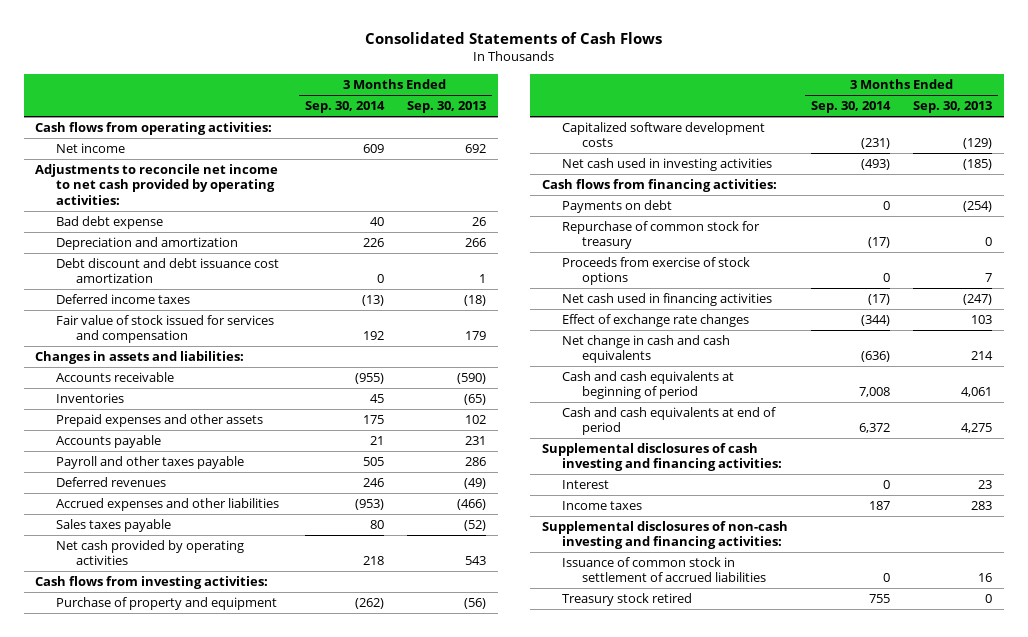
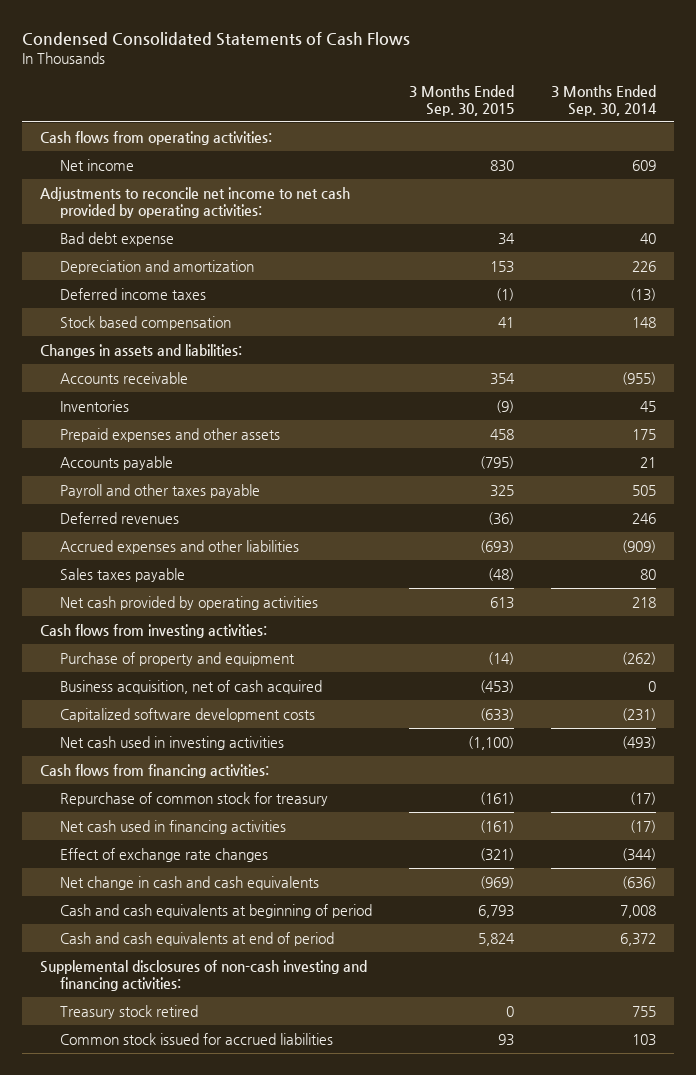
[364,31,662,44] Consolidated Statements of Cash Flows -> [22,31,411,46] Condensed Consolidated Statements of Cash Flows
[406,101,486,114] Sep. 30, 2013 -> none
none -> [408,84,514,116] 3 Months Ended Sep. 30, 2015
[55,258,279,284] Debt discount and debt issuance cost amortization -> none
[55,315,274,344] Fair value of stock issued for services and compensation -> none
none -> [59,315,231,330] Stock based compensation
[354,499,384,511] (953) -> [621,539,656,553] (909)
none -> [59,679,322,694] Business acquisition, net of cash acquired
[561,200,672,214] Payments on debt -> none
[561,257,750,286] Proceeds from exercise of stock options -> none
[541,443,782,472] Supplemental disclosures of cash investing and financing activities: -> none
[561,480,609,490] Interest -> none
[561,501,642,511] Income taxes -> none
[561,557,767,583] Issuance of common stock in settlement of accrued liabilities -> none
none -> [59,1032,333,1045] Common stock issued for accrued liabilities

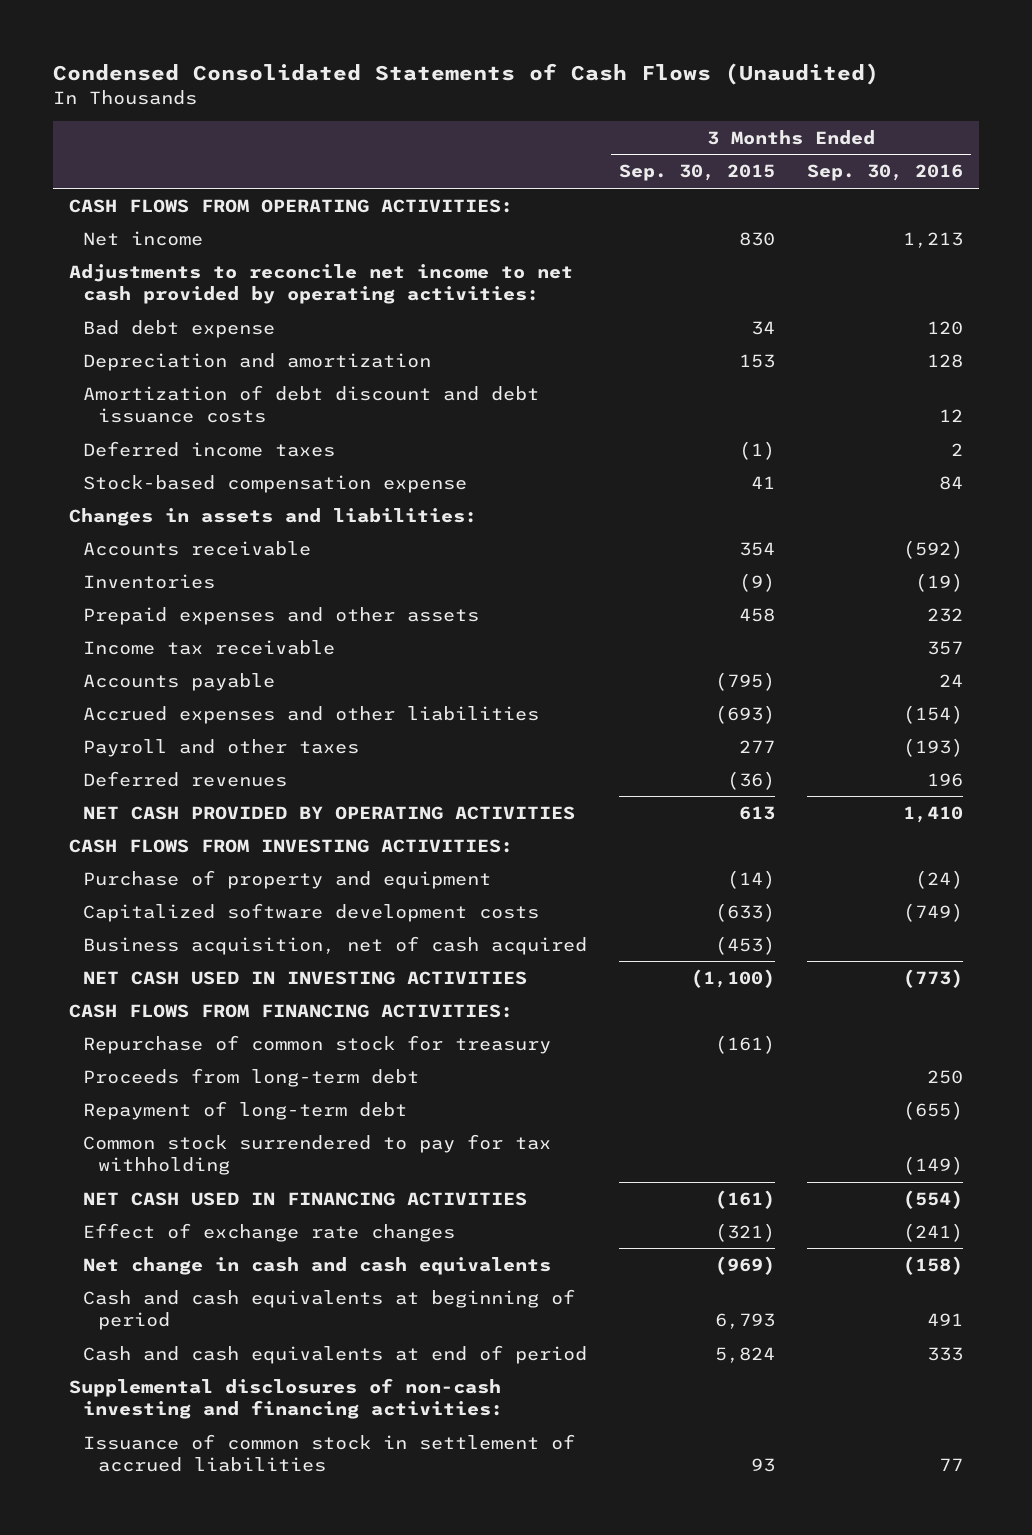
[22,31,411,46] Condensed Consolidated Statements of Cash Flows -> [53,63,880,86] Condensed Consolidated Statements of Cash Flows (Unaudited)
[550,84,657,116] 3 Months Ended Sep. 30, 2014 -> none
none -> [807,164,964,182] Sep. 30, 2016
[40,130,273,145] Cash flows from operating activities: -> [68,198,513,213] CASH FLOWS FROM OPERATING ACTIVITIES:
none -> [83,384,540,423] Amortization of debt discount and debt issuance costs
[59,315,231,330] Stock based compensation -> [83,474,468,493] Stock-based compensation expense
none -> [83,639,336,655] Income tax receivable
[59,483,260,498] Payroll and other taxes payable -> none
[59,567,185,582] Sales taxes payable -> none
none -> [83,738,360,757] Payroll and other taxes
[59,511,179,524] Deferred revenues -> [83,770,288,787] Deferred revenues
[59,595,318,610] Net cash provided by operating activities -> [83,805,576,820] NET CASH PROVIDED BY OPERATING ACTIVITIES
[40,623,268,638] Cash flows from investing activities: -> [68,838,513,853] CASH FLOWS FROM INVESTING ACTIVITIES:
[59,679,322,694] Business acquisition, net of cash acquired -> [83,935,588,955] Business acquisition, net of cash acquired
[59,735,284,750] Net cash used in investing activities -> [83,970,528,985] NET CASH USED IN INVESTING ACTIVITIES
[40,763,270,778] Cash flows from financing activities: -> [68,1003,513,1018] CASH FLOWS FROM FINANCING ACTIVITIES:
none -> [83,1067,420,1087] Proceeds from long-term debt
none -> [83,1100,408,1120] Repayment of long-term debt
none -> [83,1133,552,1175] Common stock surrendered to pay for tax withholding
[59,819,286,834] Net cash used in financing activities -> [83,1191,528,1206] NET CASH USED IN FINANCING ACTIVITIES
[59,1004,198,1019] Treasury stock retired -> none
[59,1032,333,1045] Common stock issued for accrued liabilities -> [83,1433,576,1472] Issuance of common stock in settlement of accrued liabilities

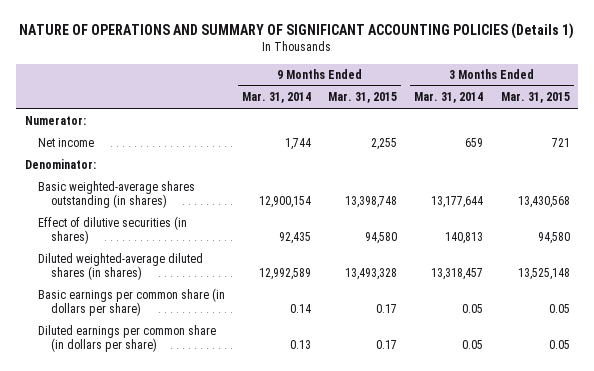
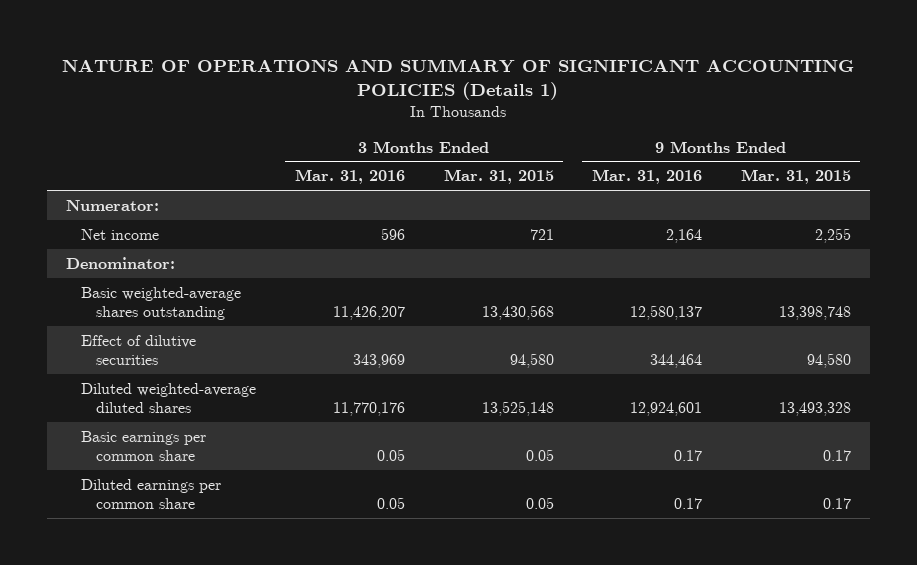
[242,92,312,104] Mar. 31, 2014 -> none
[414,92,484,104] Mar. 31, 2014 -> none
none -> [294,169,405,185] Mar. 31, 2016
none -> [592,169,703,185] Mar. 31, 2016
[37,180,195,208] Basic weighted-average shares outstanding (in shares) -> [81,286,242,321] Basic weighted-average shares outstanding
[37,215,187,244] Effect of dilutive securities (in shares) -> [81,334,197,366] Effect of dilutive securities
[37,252,203,280] Diluted weighted-average diluted shares (in shares) -> [81,382,257,414] Diluted weighted-average diluted shares
[37,287,225,316] Basic earnings per common share (in dollars per share) -> [81,430,207,462] Basic earnings per common share
[37,324,216,352] Diluted earnings per common share (in dollars per share) -> [81,478,222,510] Diluted earnings per common share

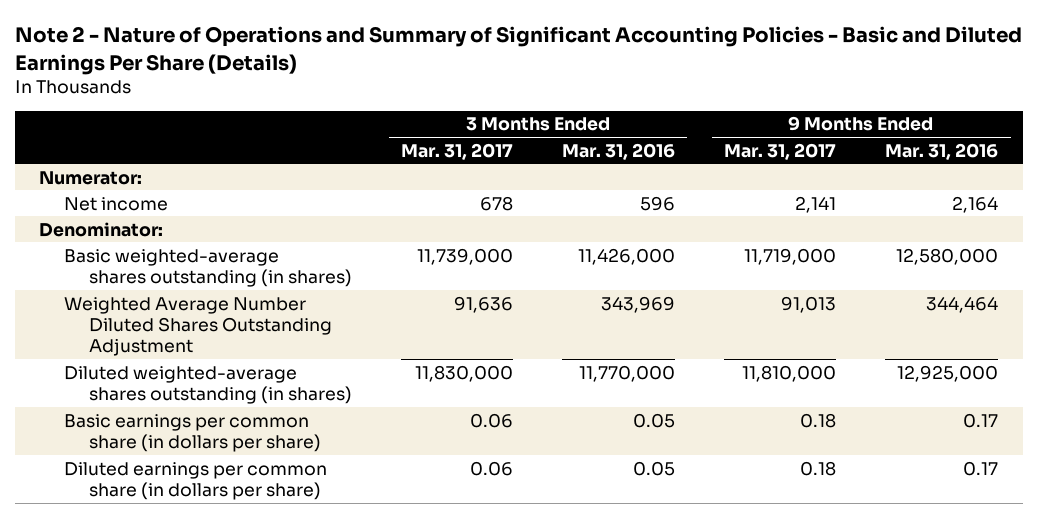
[62,58,855,101] NATURE OF OPERATIONS AND SUMMARY OF SIGNIFICANT ACCOUNTING POLICIES (Details 1) -> [14,26,1022,75] Note 2 - Nature of Operations and Summary of Significant Accounting Policies - Basic and Diluted Earnings Per Share (Details)
[443,169,554,185] Mar. 31, 2015 -> none
[740,169,851,185] Mar. 31, 2015 -> none
none -> [401,142,514,160] Mar. 31, 2017
none -> [724,142,837,160] Mar. 31, 2017
[81,286,242,321] Basic weighted-average shares outstanding -> [64,248,352,287] Basic weighted-average shares outstanding (in shares)
[332,306,405,321] 11,426,207 -> [578,247,676,265] 11,426,000
[630,305,703,321] 12,580,137 -> [896,247,999,265] 12,580,000
[81,334,197,366] Effect of dilutive securities -> [64,296,332,357] Weighted Average Number Diluted Shares Outstanding Adjustment
[81,382,257,414] Diluted weighted-average diluted shares -> [64,365,352,404] Diluted weighted-average shares outstanding (in shares)
[332,402,405,417] 11,770,176 -> [579,364,676,382] 11,770,000
[630,402,703,417] 12,924,601 -> [897,364,999,382] 12,925,000
[81,430,207,462] Basic earnings per common share -> [64,413,321,452] Basic earnings per common share (in dollars per share)
[81,478,222,510] Diluted earnings per common share -> [64,461,328,500] Diluted earnings per common share (in dollars per share)

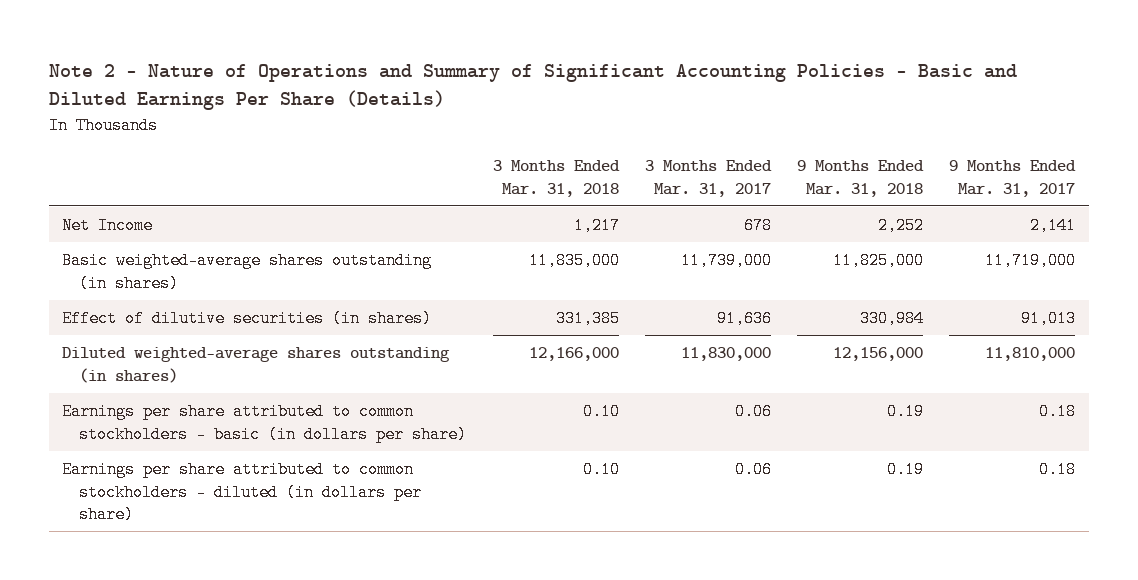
[562,142,676,160] Mar. 31, 2016 -> none
[885,142,999,160] Mar. 31, 2016 -> none
none -> [492,159,620,197] 3 Months Ended Mar. 31, 2018
none -> [797,159,925,197] 9 Months Ended Mar. 31, 2018
[39,170,143,185] Numerator: -> none
[39,221,164,237] Denominator: -> none
[64,196,169,211] Net income -> [62,217,154,235] Net Income
[64,296,332,357] Weighted Average Number Diluted Shares Outstanding Adjustment -> [62,310,433,328] Effect of dilutive securities (in shares)
[64,413,321,452] Basic earnings per common share (in dollars per share) -> [62,403,468,443] Earnings per share attributed to common stockholders - basic (in dollars per share)
[64,461,328,500] Diluted earnings per common share (in dollars per share) -> [62,461,423,524] Earnings per share attributed to common stockholders - diluted (in dollars per share)

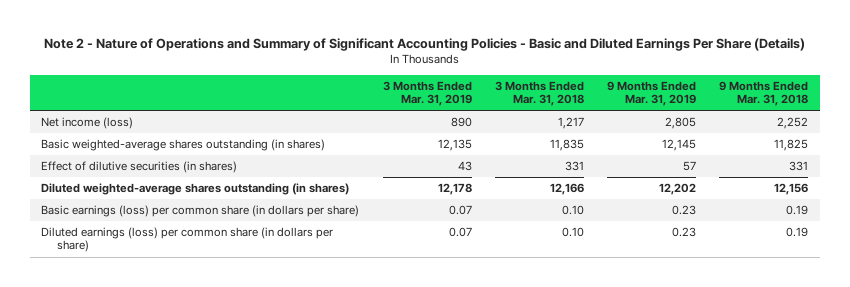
[644,159,772,197] 3 Months Ended Mar. 31, 2017 -> none
[949,159,1077,197] 9 Months Ended Mar. 31, 2017 -> none
none -> [382,80,472,107] 3 Months Ended Mar. 31, 2019
none -> [607,80,697,107] 9 Months Ended Mar. 31, 2019
[62,217,154,235] Net Income -> [41,117,134,130] Net income (loss)
[528,252,620,270] 11,835,000 -> [549,139,584,152] 11,835
[833,252,925,270] 11,825,000 -> [774,139,809,152] 11,825
[555,310,620,328] 331,385 -> [564,161,584,172] 331
[860,310,925,328] 330,984 -> [789,161,809,172] 331
[528,347,619,362] 12,166,000 -> [549,183,584,196] 12,166
[833,347,924,362] 12,156,000 -> [774,183,809,196] 12,156
[62,403,468,443] Earnings per share attributed to common stockholders - basic (in dollars per share) -> [41,205,360,218] Basic earnings (loss) per common share (in dollars per share)
[62,461,423,524] Earnings per share attributed to common stockholders - diluted (in dollars per share) -> [41,227,334,253] Diluted earnings (loss) per common share (in dollars per share)

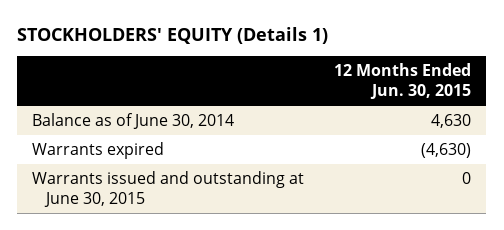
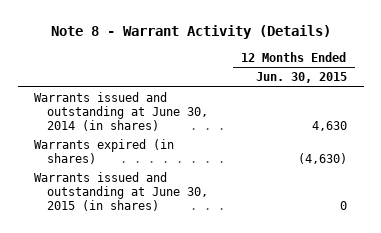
[17,26,329,44] STOCKHOLDERS' EQUITY (Details 1) -> [50,24,331,39] Note 8 - Warrant Activity (Details)
[32,113,235,130] Balance as of June 30, 2014 -> [34,92,209,131] Warrants issued and outstanding at June 30, 2014 (in shares)
[32,142,165,160] Warrants expired -> [34,139,175,164] Warrants expired (in shares)
[32,171,305,207] Warrants issued and outstanding at June 30, 2015 -> [34,172,209,211] Warrants issued and outstanding at June 30, 2015 (in shares)

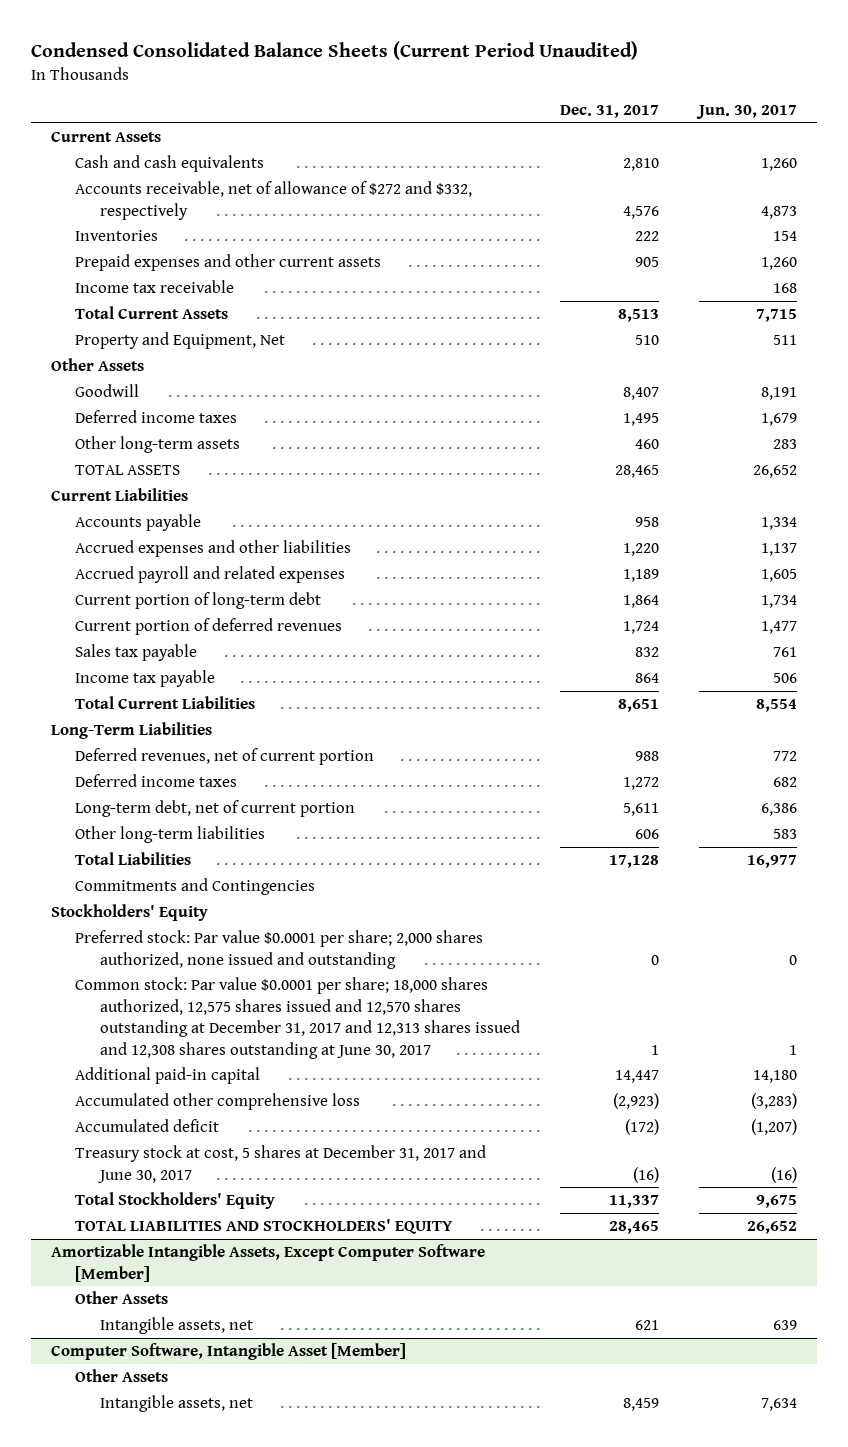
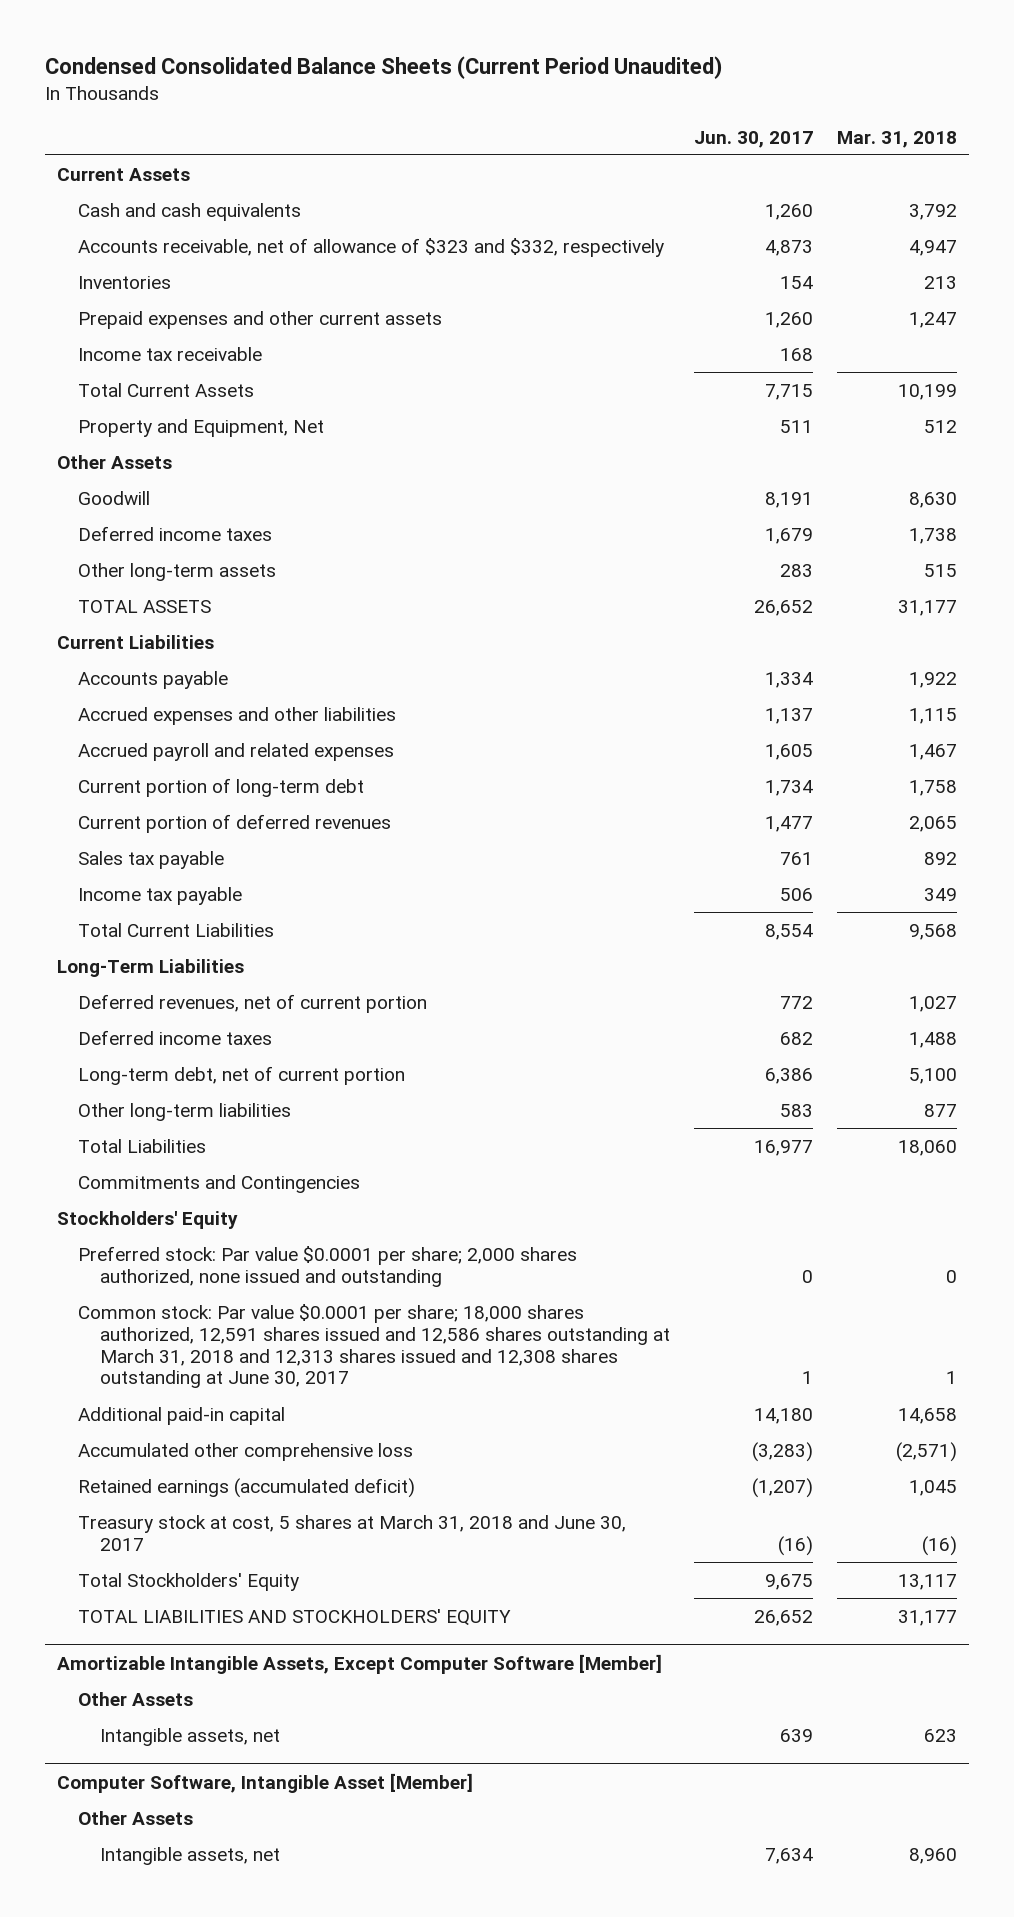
[559,105,659,119] Dec. 31, 2017 -> none
none -> [837,130,958,148] Mar. 31, 2018
[75,181,473,220] Accounts receivable, net of allowance of $272 and $332, respectively -> [78,237,665,257] Accounts receivable, net of allowance of $323 and $332, respectively
[75,977,520,1059] Common stock: Par value $0.0001 per share; 18,000 shares authorized, 12,575 shares issued and 12,570 shares outstanding at December 31, 2017 and 12,313 shares issued and 12,308 shares outstanding at June 30, 2017 -> [78,1303,670,1389] Common stock: Par value $0.0001 per share; 18,000 shares authorized, 12,591 shares issued and 12,586 shares outstanding at March 31, 2018 and 12,313 shares issued and 12,308 shares outstanding at June 30, 2017
[75,1119,220,1133] Accumulated deficit -> [78,1477,416,1498] Retained earnings (accumulated deficit)
[75,1145,487,1183] Treasury stock at cost, 5 shares at December 31, 2017 and June 30, 2017 -> [78,1514,627,1551] Treasury stock at cost, 5 shares at March 31, 2018 and June 30, 2017

